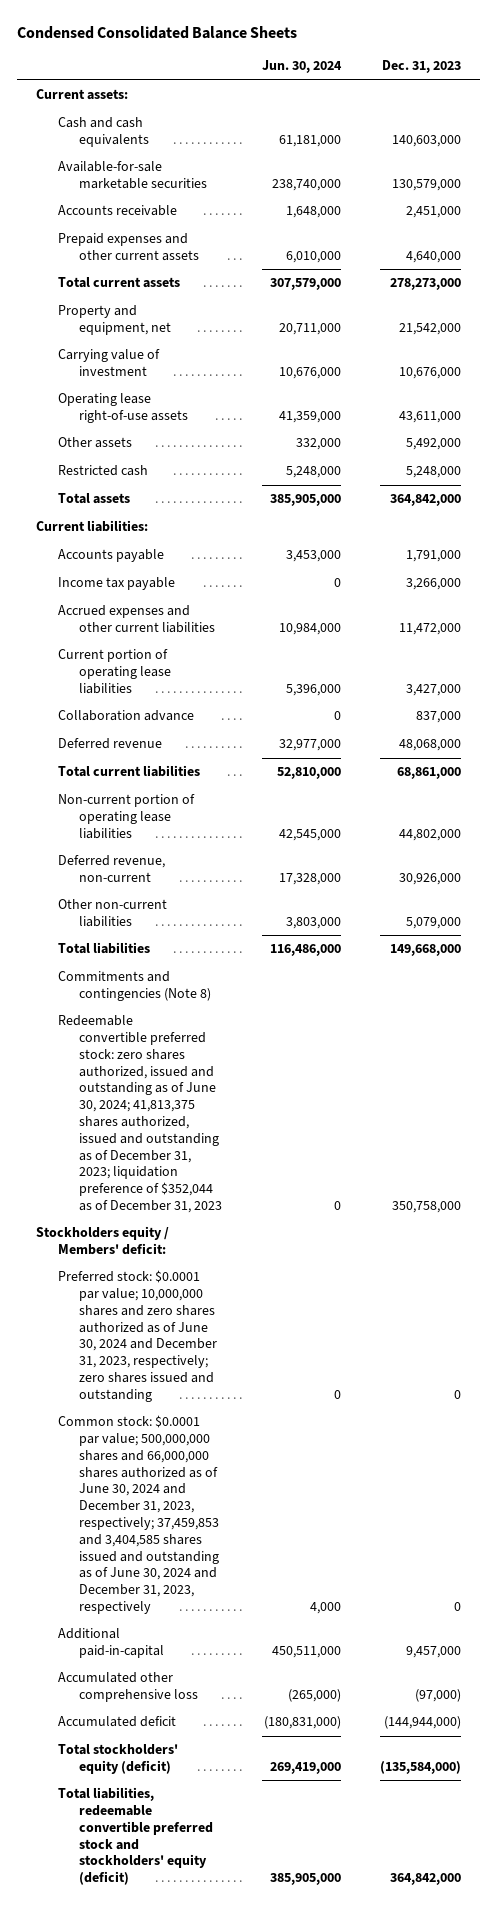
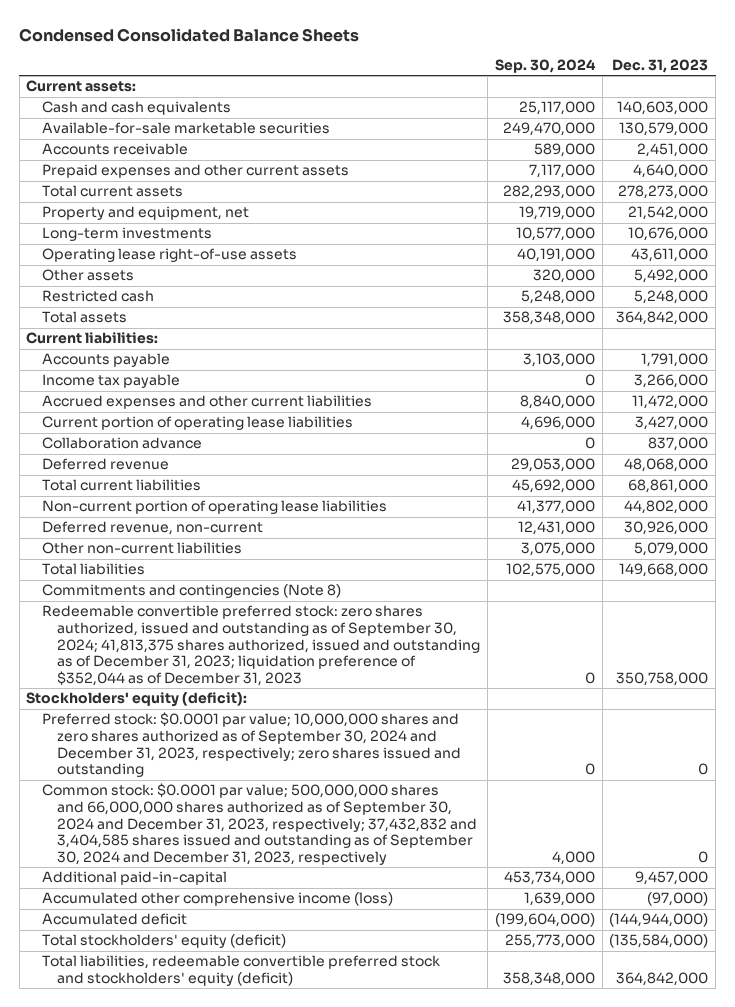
[261,60,342,74] Jun. 30, 2024 -> none
none -> [494,58,596,73] Sep. 30, 2024
[57,349,160,377] Carrying value of investment -> [41,227,212,242] Long-term investments
[57,1015,223,1213] Redeemable convertible preferred stock: zero shares authorized, issued and outstanding as of June 30, 2024; 41,813,375 shares authorized, issued and outstanding as of December 31, 2023; liquidation preference of $352,044 as of December 31, 2023 -> [41,605,481,686] Redeemable convertible preferred stock: zero shares authorized, issued and outstanding as of September 30, 2024; 41,813,375 shares authorized, issued and outstanding as of December 31, 2023; liquidation preference of $352,044 as of December 31, 2023
[36,1226,170,1256] Stockholders equity / Members' deficit: -> [26,692,248,708] Stockholders' equity (deficit):
[57,1270,218,1402] Preferred stock: $0.0001 par value; 10,000,000 shares and zero shares authorized as of June 30, 2024 and December 31, 2023, respectively; zero shares issued and outstanding -> [41,712,462,778] Preferred stock: $0.0001 par value; 10,000,000 shares and zero shares authorized as of September 30, 2024 and December 31, 2023, respectively; zero shares issued and outstanding
[57,1415,220,1614] Common stock: $0.0001 par value; 500,000,000 shares and 66,000,000 shares authorized as of June 30, 2024 and December 31, 2023, respectively; 37,459,853 and 3,404,585 shares issued and outstanding as of June 30, 2024 and December 31, 2023, respectively -> [41,783,478,865] Common stock: $0.0001 par value; 500,000,000 shares and 66,000,000 shares authorized as of September 30, 2024 and December 31, 2023, respectively; 37,432,832 and 3,404,585 shares issued and outstanding as of September 30, 2024 and December 31, 2023, respectively
[57,1672,199,1703] Accumulated other comprehensive loss -> [41,892,393,907] Accumulated other comprehensive income (loss)

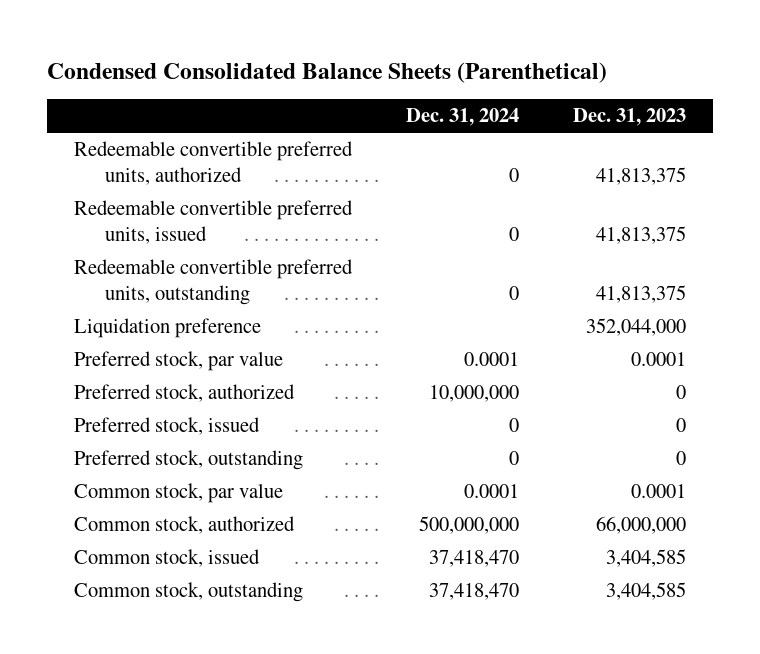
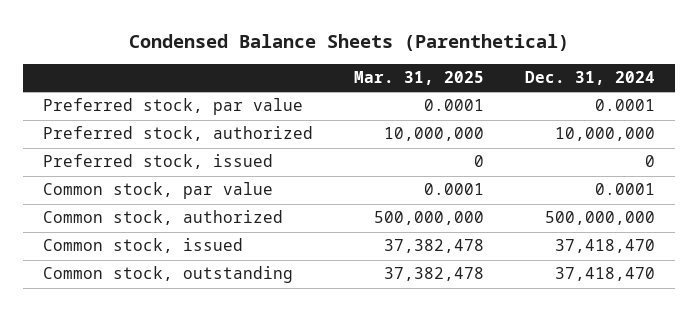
[46,61,607,83] Condensed Consolidated Balance Sheets (Parenthetical) -> [129,33,570,51] Condensed Balance Sheets (Parenthetical)
[572,108,686,127] Dec. 31, 2023 -> none
none -> [354,71,485,86] Mar. 31, 2025
[73,141,353,186] Redeemable convertible preferred units, authorized -> none
[73,200,353,245] Redeemable convertible preferred units, issued -> none
[73,259,353,306] Redeemable convertible preferred units, outstanding -> none
[73,318,261,339] Liquidation preference -> none
[73,450,303,471] Preferred stock, outstanding -> none

